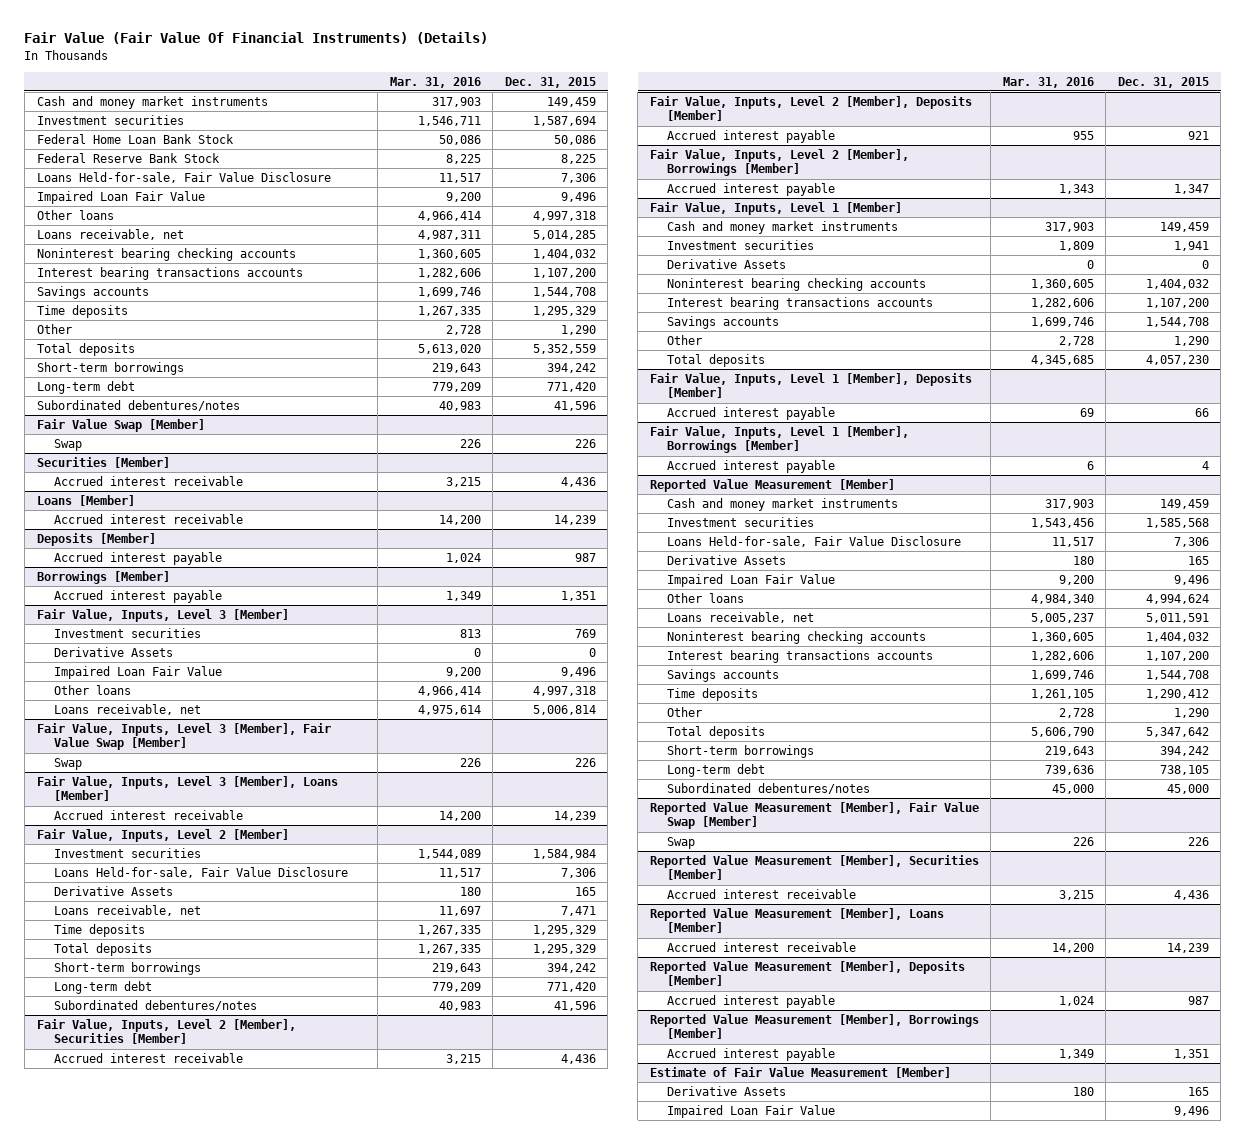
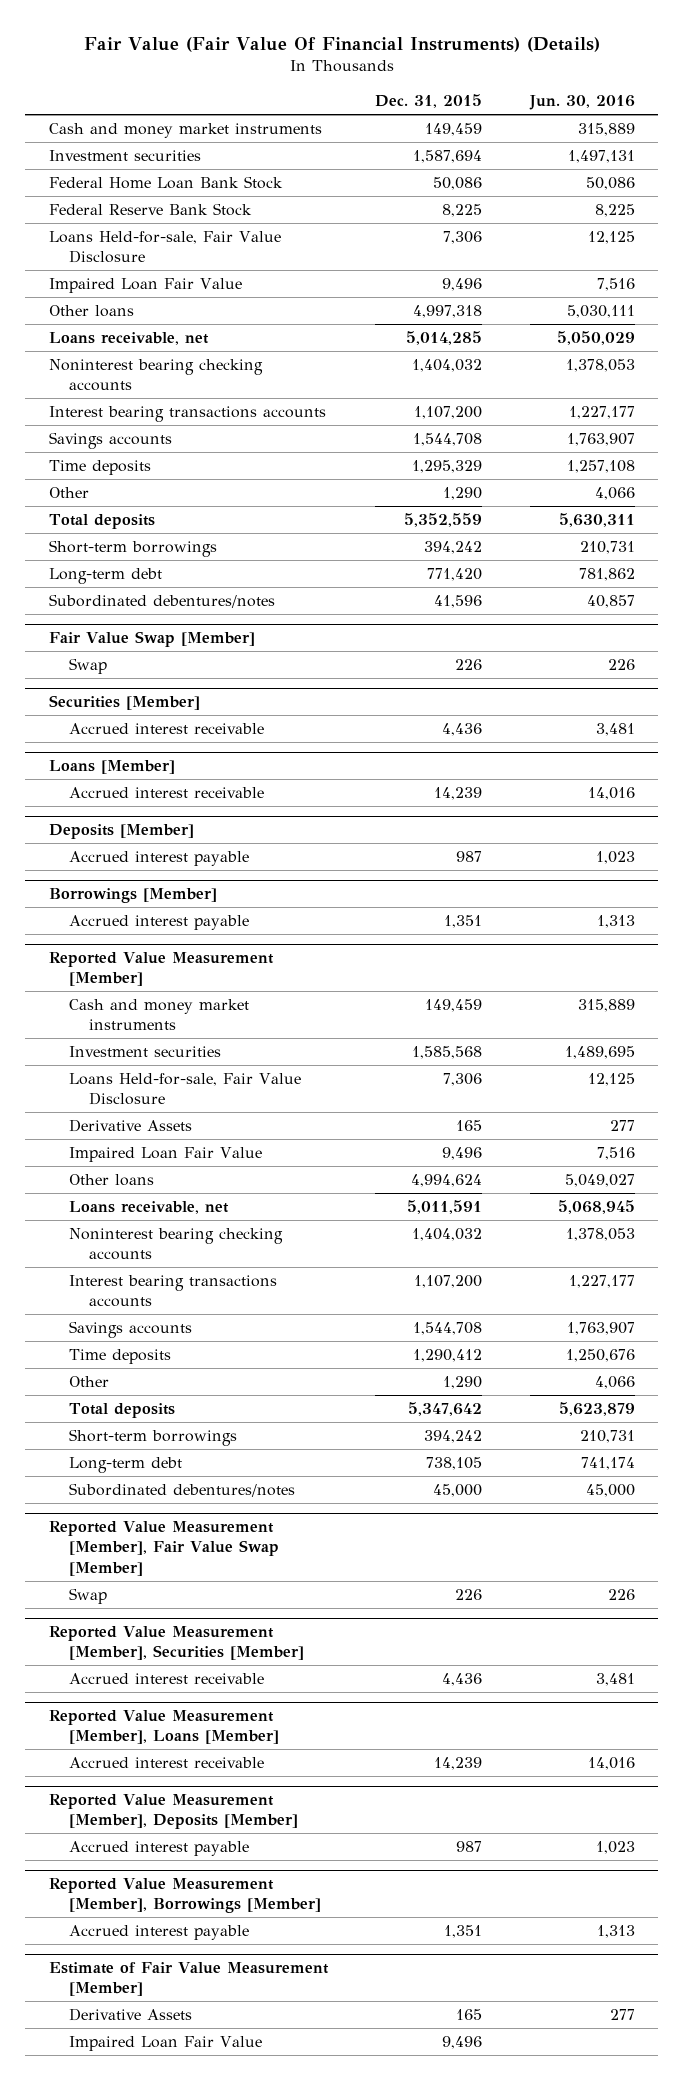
[389,76,481,88] Mar. 31, 2016 -> none
none -> [528,95,635,111] Jun. 30, 2016
[36,609,289,623] Fair Value, Inputs, Level 3 [Member] -> none
[53,628,201,639] Investment securities -> none
[53,647,173,658] Derivative Assets -> none
[53,666,222,680] Impaired Loan Fair Value -> none
[53,685,131,696] Other loans -> none
[53,704,201,716] Loans receivable, net -> none
[36,723,331,751] Fair Value, Inputs, Level 3 [Member], Fair Value Swap [Member] -> none
[53,758,82,771] Swap -> none
[36,776,338,802] Fair Value, Inputs, Level 3 [Member], Loans [Member] -> none
[53,810,243,821] Accrued interest receivable -> none
[36,829,289,843] Fair Value, Inputs, Level 2 [Member] -> none
[53,848,201,859] Investment securities -> none
[53,867,348,879] Loans Held-for-sale, Fair Value Disclosure -> none
[53,886,173,897] Derivative Assets -> none
[53,905,201,917] Loans receivable, net -> none
[53,924,145,938] Time deposits -> none
[53,943,152,957] Total deposits -> none
[53,962,201,976] Short-term borrowings -> none
[53,981,152,995] Long-term debt -> none
[53,1000,257,1012] Subordinated debentures/notes -> none
[36,1019,296,1045] Fair Value, Inputs, Level 2 [Member], Securities [Member] -> none
[53,1053,243,1064] Accrued interest receivable -> none
[649,96,972,122] Fair Value, Inputs, Level 2 [Member], Deposits [Member] -> none
[667,130,836,144] Accrued interest payable -> none
[649,149,909,177] Fair Value, Inputs, Level 2 [Member], Borrowings [Member] -> none
[667,183,836,197] Accrued interest payable -> none
[649,202,902,216] Fair Value, Inputs, Level 1 [Member] -> none
[667,221,899,235] Cash and money market instruments -> none
[667,240,815,251] Investment securities -> none
[667,259,787,270] Derivative Assets -> none
[667,278,927,292] Noninterest bearing checking accounts -> none
[667,297,934,311] Interest bearing transactions accounts -> none
[667,316,780,330] Savings accounts -> none
[667,335,703,346] Other -> none
[667,354,766,368] Total deposits -> none
[649,373,972,399] Fair Value, Inputs, Level 1 [Member], Deposits [Member] -> none
[667,407,836,421] Accrued interest payable -> none
[649,426,909,454] Fair Value, Inputs, Level 1 [Member], Borrowings [Member] -> none
[667,460,836,474] Accrued interest payable -> none

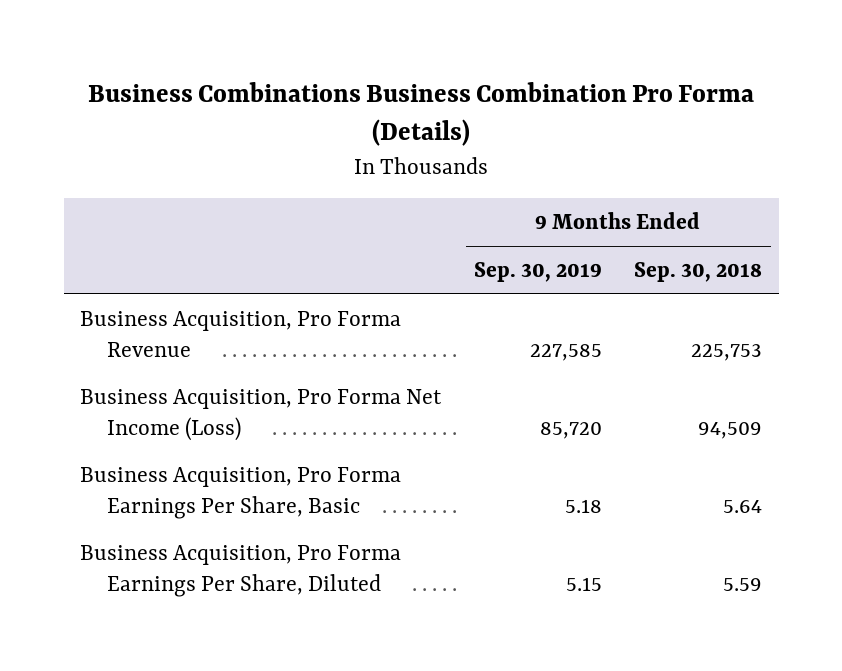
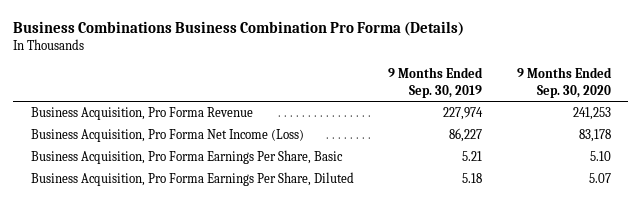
[634,262,763,283] Sep. 30, 2018 -> none
none -> [516,67,612,98] 9 Months Ended Sep. 30, 2020
[529,343,602,361] 227,585 -> [443,107,484,121] 227,974
[539,421,602,439] 85,720 -> [449,128,483,143] 86,227
[564,498,602,513] 5.18 -> [462,151,483,162] 5.21
[565,576,602,591] 5.15 -> [462,173,483,184] 5.18

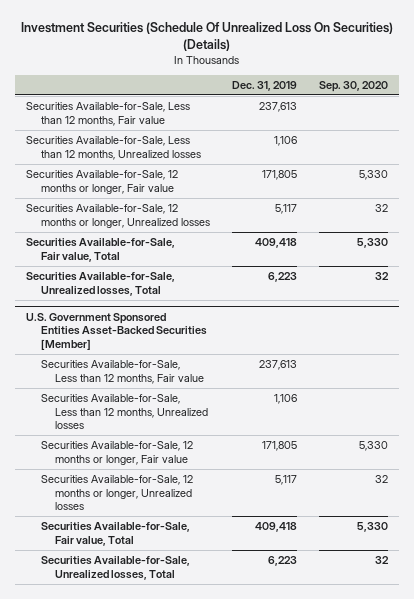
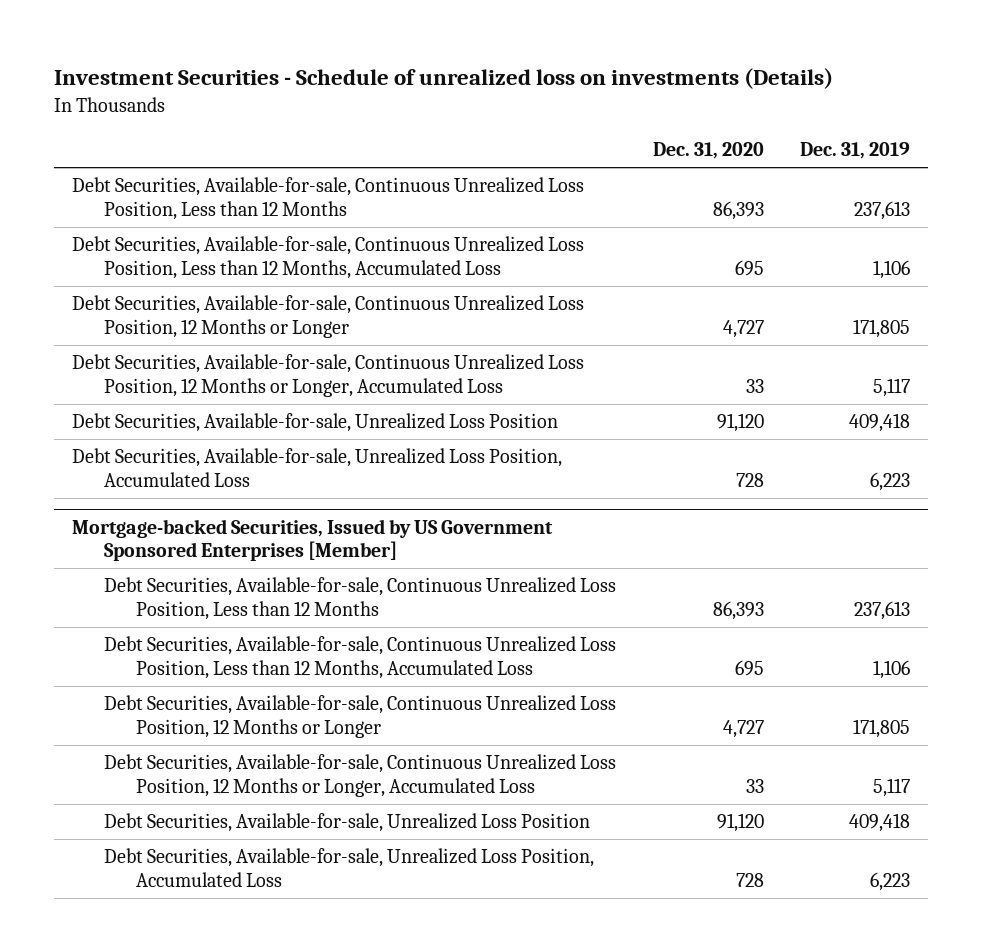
[20,22,393,52] Investment Securities (Schedule Of Unrealized Loss On Securities) (Details) -> [53,68,833,90] Investment Securities - Schedule of unrealized loss on investments (Details)
[318,80,388,92] Sep. 30, 2020 -> none
none -> [652,142,764,160] Dec. 31, 2020
[26,102,191,126] Securities Available-for-Sale, Less than 12 months, Fair value -> [72,177,585,220] Debt Securities, Available-for-sale, Continuous Unrealized Loss Position, Less than 12 Months
[26,136,201,160] Securities Available-for-Sale, Less than 12 months, Unrealized losses -> [72,236,585,279] Debt Securities, Available-for-sale, Continuous Unrealized Loss Position, Less than 12 Months, Accumulated Loss
[26,170,179,194] Securities Available-for-Sale, 12 months or longer, Fair value -> [72,295,585,338] Debt Securities, Available-for-sale, Continuous Unrealized Loss Position, 12 Months or Longer
[26,204,210,228] Securities Available-for-Sale, 12 months or longer, Unrealized losses -> [72,354,585,397] Debt Securities, Available-for-sale, Continuous Unrealized Loss Position, 12 Months or Longer, Accumulated Loss
[26,238,176,262] Securities Available-for-Sale, Fair value, Total -> [72,413,559,433] Debt Securities, Available-for-sale, Unrealized Loss Position
[26,272,176,296] Securities Available-for-Sale, Unrealized losses, Total -> [72,448,563,487] Debt Securities, Available-for-sale, Unrealized Loss Position, Accumulated Loss
[26,312,207,350] U.S. Government Sponsored Entities Asset-Backed Securities [Member] -> [72,519,554,562] Mortgage-backed Securities, Issued by US Government Sponsored Enterprises [Member]
[40,360,205,384] Securities Available-for-Sale, Less than 12 months, Fair value -> [104,577,617,620] Debt Securities, Available-for-sale, Continuous Unrealized Loss Position, Less than 12 Months
[40,394,209,430] Securities Available-for-Sale, Less than 12 months, Unrealized losses -> [104,636,617,679] Debt Securities, Available-for-sale, Continuous Unrealized Loss Position, Less than 12 Months, Accumulated Loss
[40,441,193,465] Securities Available-for-Sale, 12 months or longer, Fair value -> [104,695,617,738] Debt Securities, Available-for-sale, Continuous Unrealized Loss Position, 12 Months or Longer
[40,475,193,511] Securities Available-for-Sale, 12 months or longer, Unrealized losses -> [104,754,617,797] Debt Securities, Available-for-sale, Continuous Unrealized Loss Position, 12 Months or Longer, Accumulated Loss
[40,522,190,546] Securities Available-for-Sale, Fair value, Total -> [104,813,591,833] Debt Securities, Available-for-sale, Unrealized Loss Position
[40,556,190,580] Securities Available-for-Sale, Unrealized losses, Total -> [104,848,595,887] Debt Securities, Available-for-sale, Unrealized Loss Position, Accumulated Loss

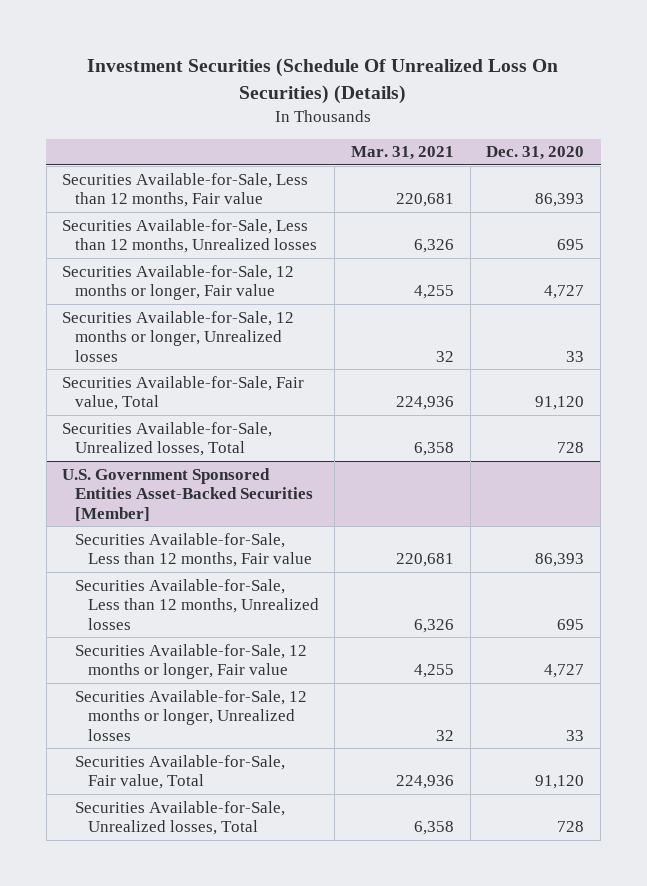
[53,68,833,90] Investment Securities - Schedule of unrealized loss on investments (Details) -> [87,58,559,104] Investment Securities (Schedule Of Unrealized Loss On Securities) (Details)
[800,142,911,160] Dec. 31, 2019 -> none
none -> [351,146,455,161] Mar. 31, 2021
[72,177,585,220] Debt Securities, Available-for-sale, Continuous Unrealized Loss Position, Less than 12 Months -> [62,172,309,208] Securities Available-for-Sale, Less than 12 months, Fair value
[72,236,585,279] Debt Securities, Available-for-sale, Continuous Unrealized Loss Position, Less than 12 Months, Accumulated Loss -> [62,218,317,254] Securities Available-for-Sale, Less than 12 months, Unrealized losses
[72,295,585,338] Debt Securities, Available-for-sale, Continuous Unrealized Loss Position, 12 Months or Longer -> [62,264,295,301] Securities Available-for-Sale, 12 months or longer, Fair value
[72,354,585,397] Debt Securities, Available-for-sale, Continuous Unrealized Loss Position, 12 Months or Longer, Accumulated Loss -> [62,310,295,362] Securities Available-for-Sale, 12 months or longer, Unrealized losses
[72,413,559,433] Debt Securities, Available-for-sale, Unrealized Loss Position -> [62,375,305,411] Securities Available-for-Sale, Fair value, Total
[72,448,563,487] Debt Securities, Available-for-sale, Unrealized Loss Position, Accumulated Loss -> [62,421,273,457] Securities Available-for-Sale, Unrealized losses, Total
[72,519,554,562] Mortgage-backed Securities, Issued by US Government Sponsored Enterprises [Member] -> [62,467,313,521] U.S. Government Sponsored Entities Asset-Backed Securities [Member]
[104,577,617,620] Debt Securities, Available-for-sale, Continuous Unrealized Loss Position, Less than 12 Months -> [74,532,312,568] Securities Available-for-Sale, Less than 12 months, Fair value
[104,636,617,679] Debt Securities, Available-for-sale, Continuous Unrealized Loss Position, Less than 12 Months, Accumulated Loss -> [74,578,319,630] Securities Available-for-Sale, Less than 12 months, Unrealized losses
[104,695,617,738] Debt Securities, Available-for-sale, Continuous Unrealized Loss Position, 12 Months or Longer -> [74,643,307,680] Securities Available-for-Sale, 12 months or longer, Fair value
[104,754,617,797] Debt Securities, Available-for-sale, Continuous Unrealized Loss Position, 12 Months or Longer, Accumulated Loss -> [74,689,307,741] Securities Available-for-Sale, 12 months or longer, Unrealized losses
[104,813,591,833] Debt Securities, Available-for-sale, Unrealized Loss Position -> [74,754,285,790] Securities Available-for-Sale, Fair value, Total
[104,848,595,887] Debt Securities, Available-for-sale, Unrealized Loss Position, Accumulated Loss -> [74,800,285,836] Securities Available-for-Sale, Unrealized losses, Total

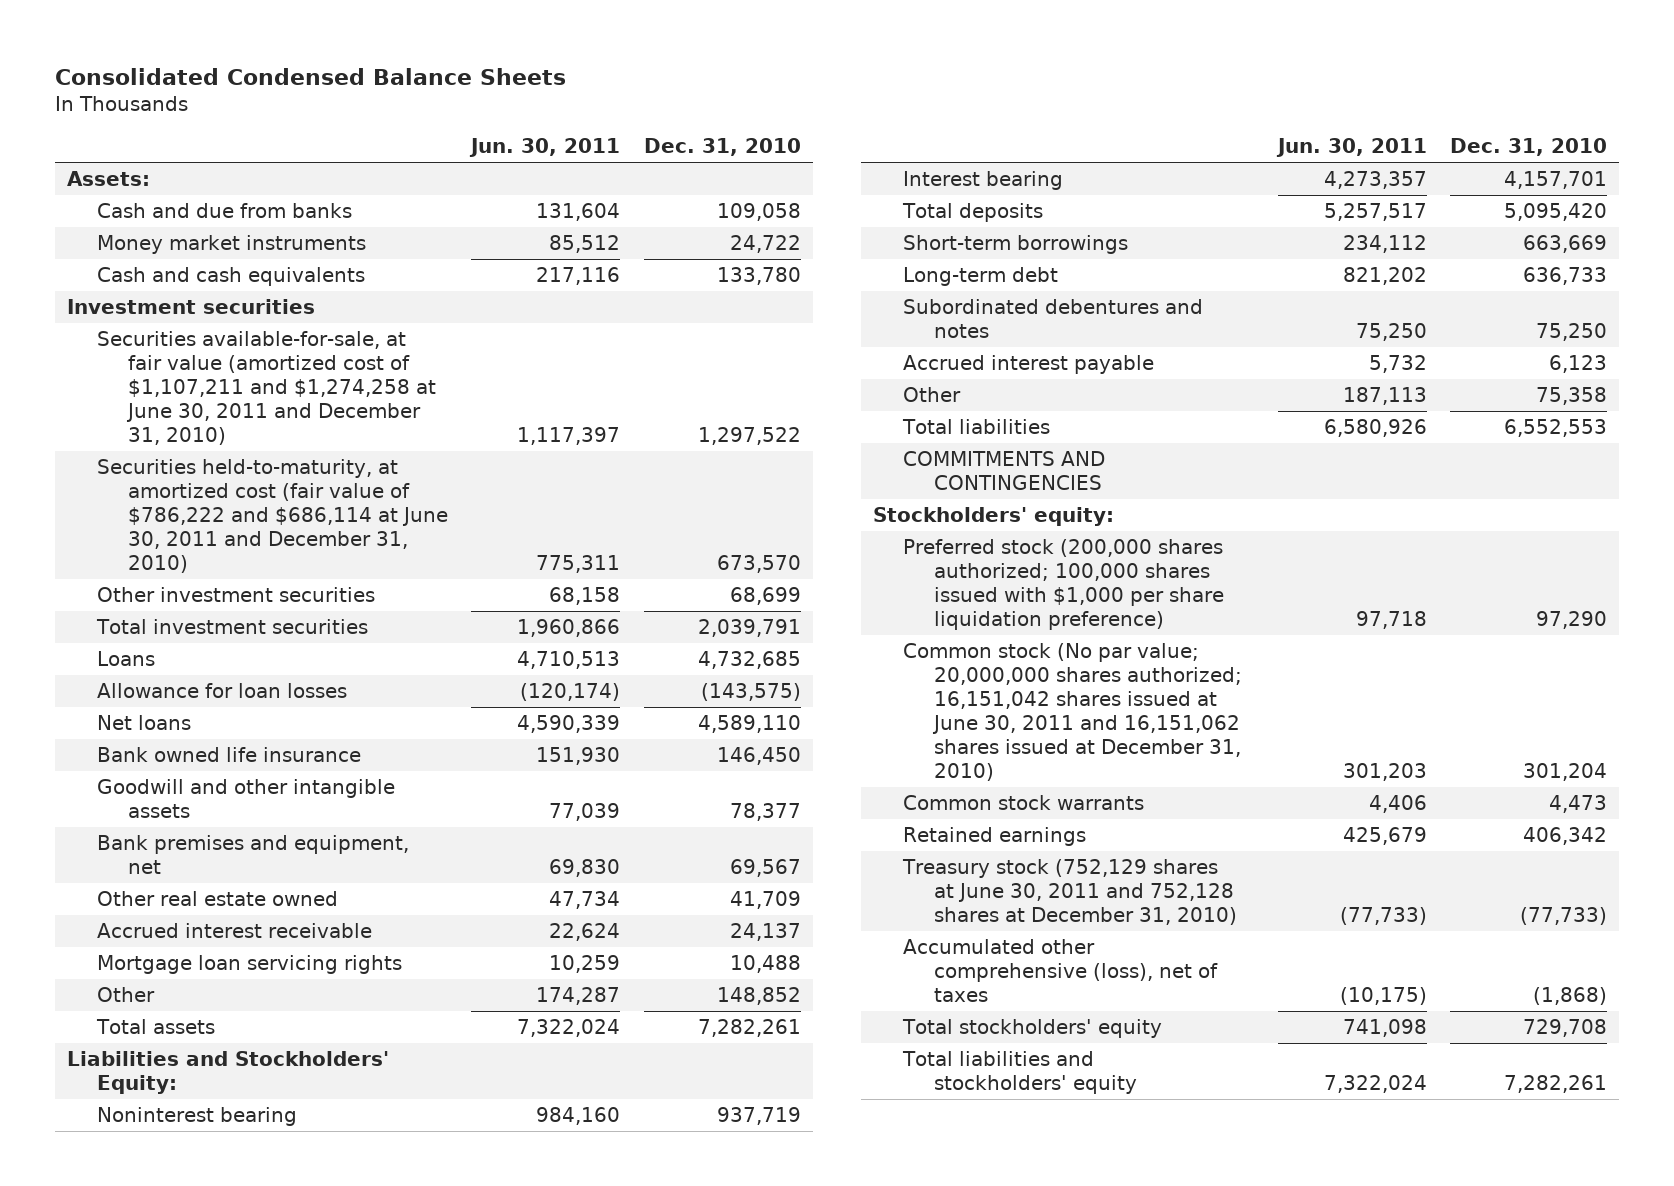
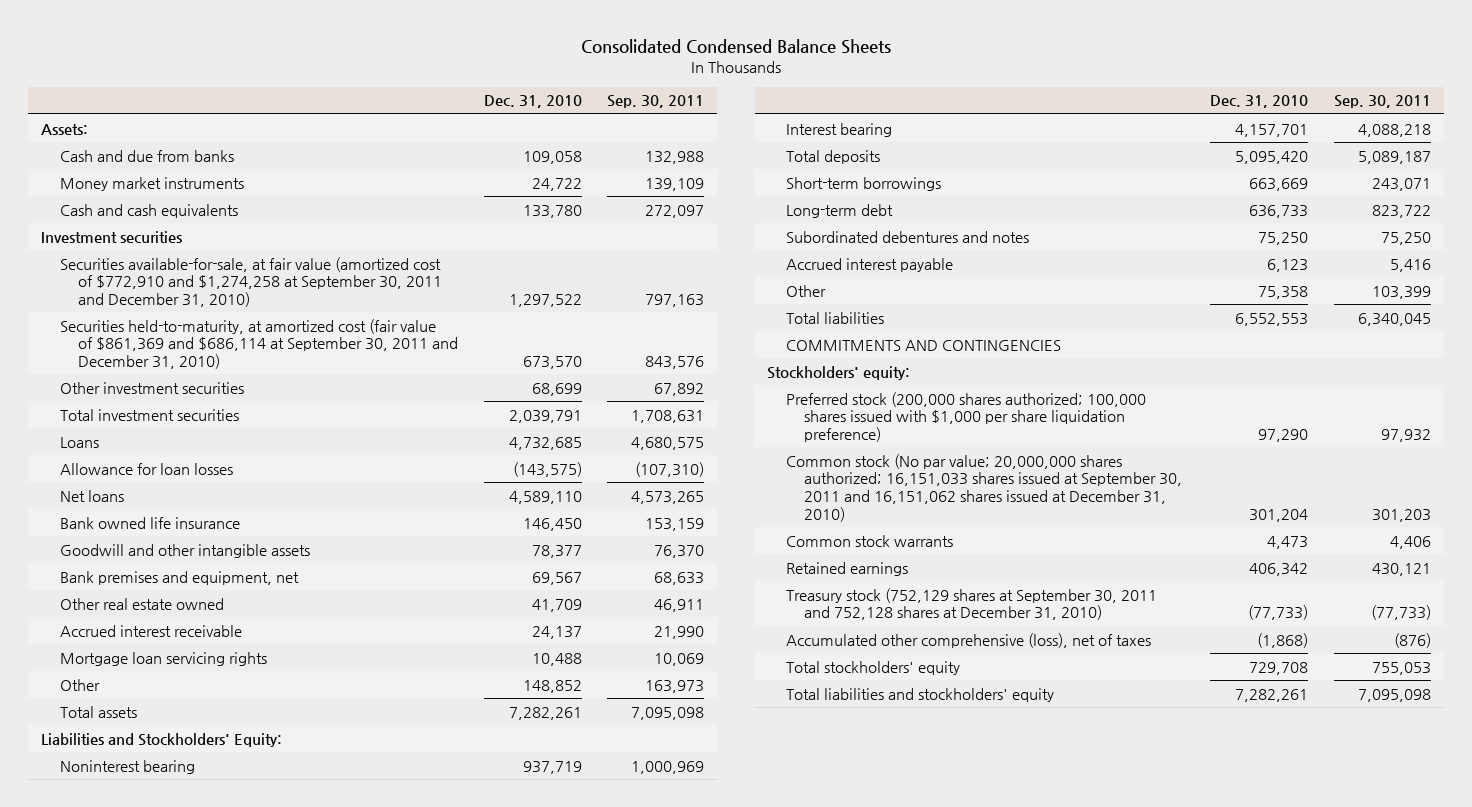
[469,138,621,158] Jun. 30, 2011 -> none
none -> [607,95,705,109] Sep. 30, 2011
[97,331,436,445] Securities available-for-sale, at fair value (amortized cost of $1,107,211 and $1,274,258 at June 30, 2011 and December 31, 2010) -> [59,256,443,307] Securities available-for-sale, at fair value (amortized cost of $772,910 and $1,274,258 at September 30, 2011 and December 31, 2010)
[97,459,448,573] Securities held-to-maturity, at amortized cost (fair value of $786,222 and $686,114 at June 30, 2011 and December 31, 2010) -> [59,318,459,369] Securities held-to-maturity, at amortized cost (fair value of $861,369 and $686,114 at September 30, 2011 and December 31, 2010)
[903,643,1242,781] Common stock (No par value; 20,000,000 shares authorized; 16,151,042 shares issued at June 30, 2011 and 16,151,062 shares issued at December 31, 2010) -> [785,453,1183,522] Common stock (No par value; 20,000,000 shares authorized; 16,151,033 shares issued at September 30, 2011 and 16,151,062 shares issued at December 31, 2010)
[902,859,1237,925] Treasury stock (752,129 shares at June 30, 2011 and 752,128 shares at December 31, 2010) -> [785,587,1157,621] Treasury stock (752,129 shares at September 30, 2011 and 752,128 shares at December 31, 2010)

